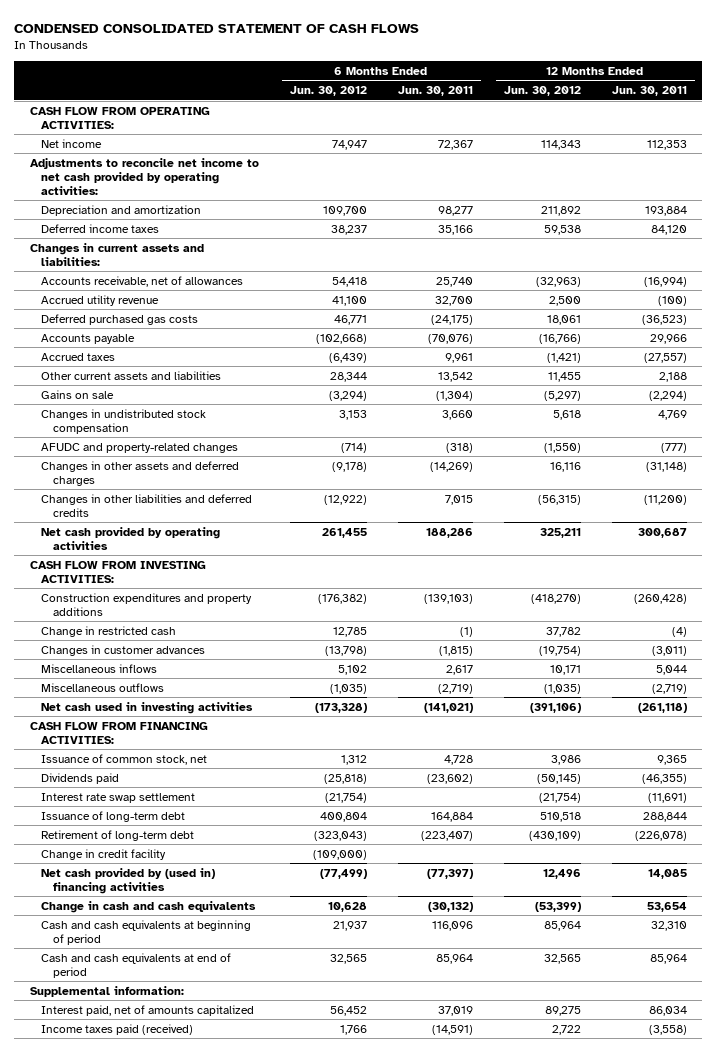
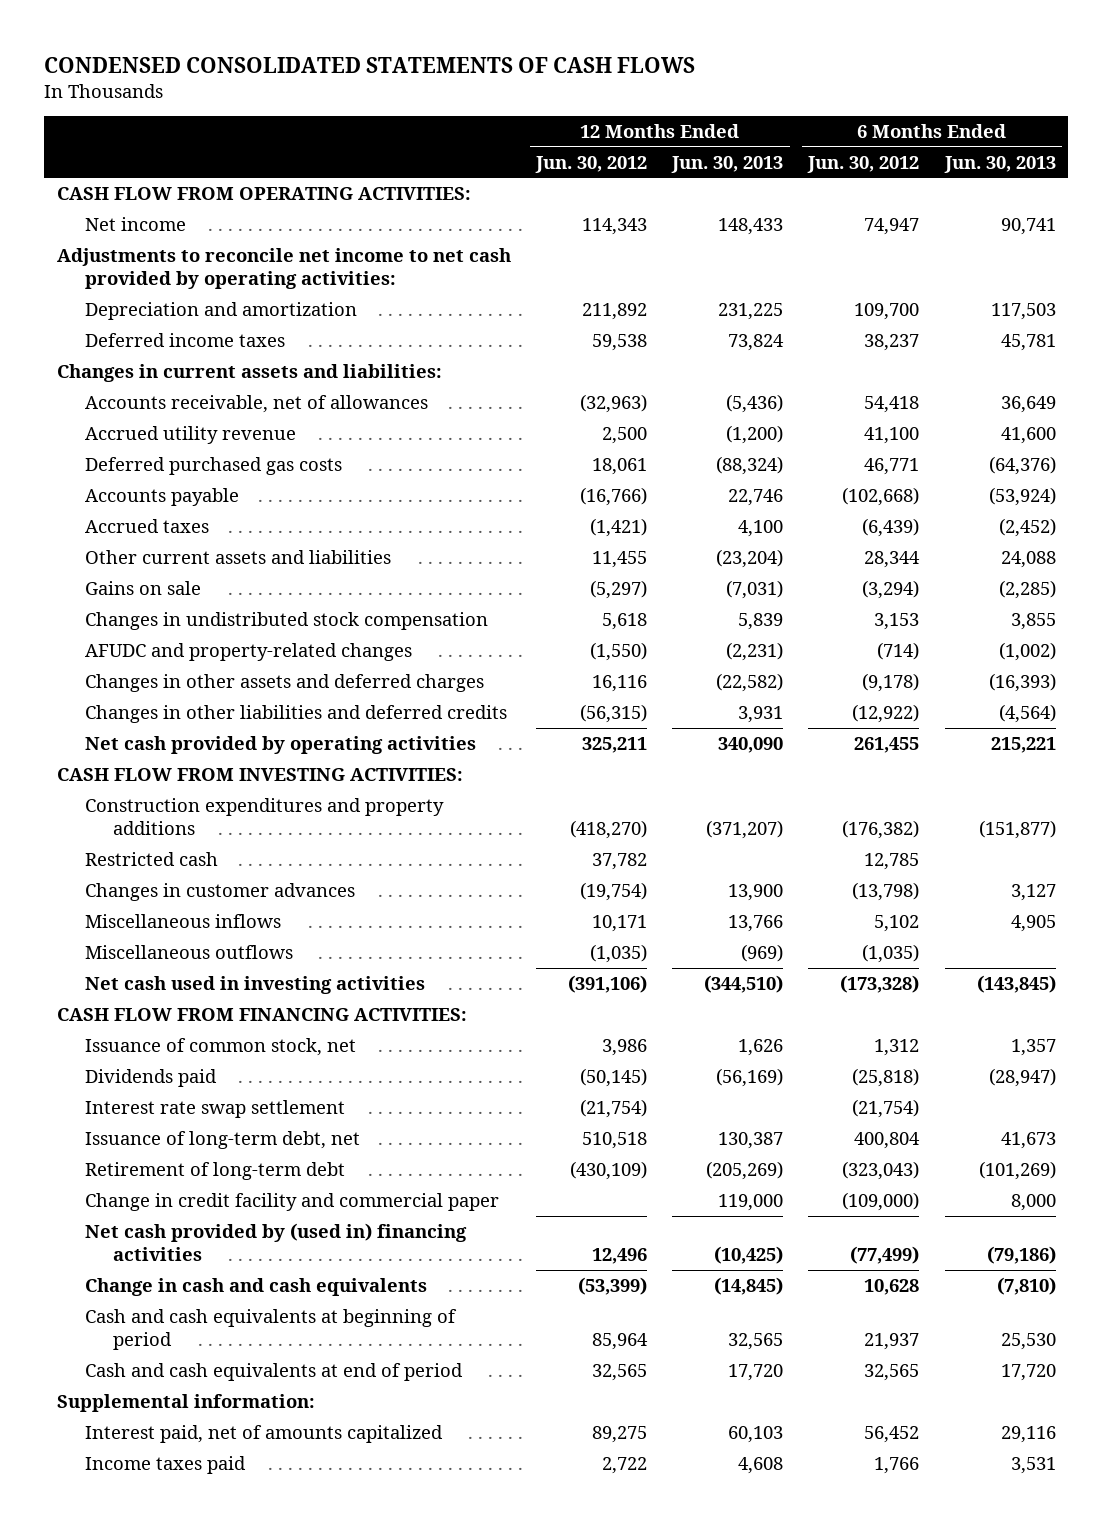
[13,23,419,33] CONDENSED CONSOLIDATED STATEMENT OF CASH FLOWS -> [44,56,696,73] CONDENSED CONSOLIDATED STATEMENTS OF CASH FLOWS
[397,86,473,97] Jun. 30, 2011 -> none
[611,86,687,97] Jun. 30, 2011 -> none
none -> [671,155,784,173] Jun. 30, 2013
none -> [943,155,1056,173] Jun. 30, 2013
[41,625,177,637] Change in restricted cash -> [84,851,218,866] Restricted cash
[41,810,186,822] Issuance of long-term debt -> [84,1130,360,1149] Issuance of long-term debt, net
[41,848,167,860] Change in credit facility -> [84,1192,499,1211] Change in credit facility and commercial paper
[41,1023,194,1035] Income taxes paid (received) -> [84,1455,246,1474] Income taxes paid

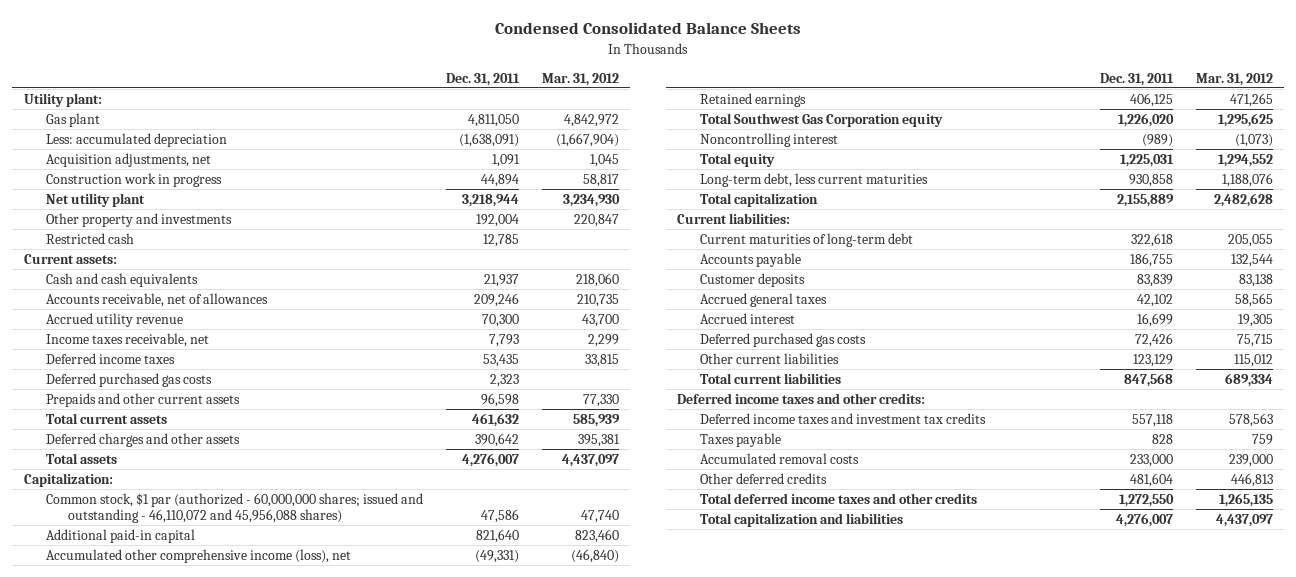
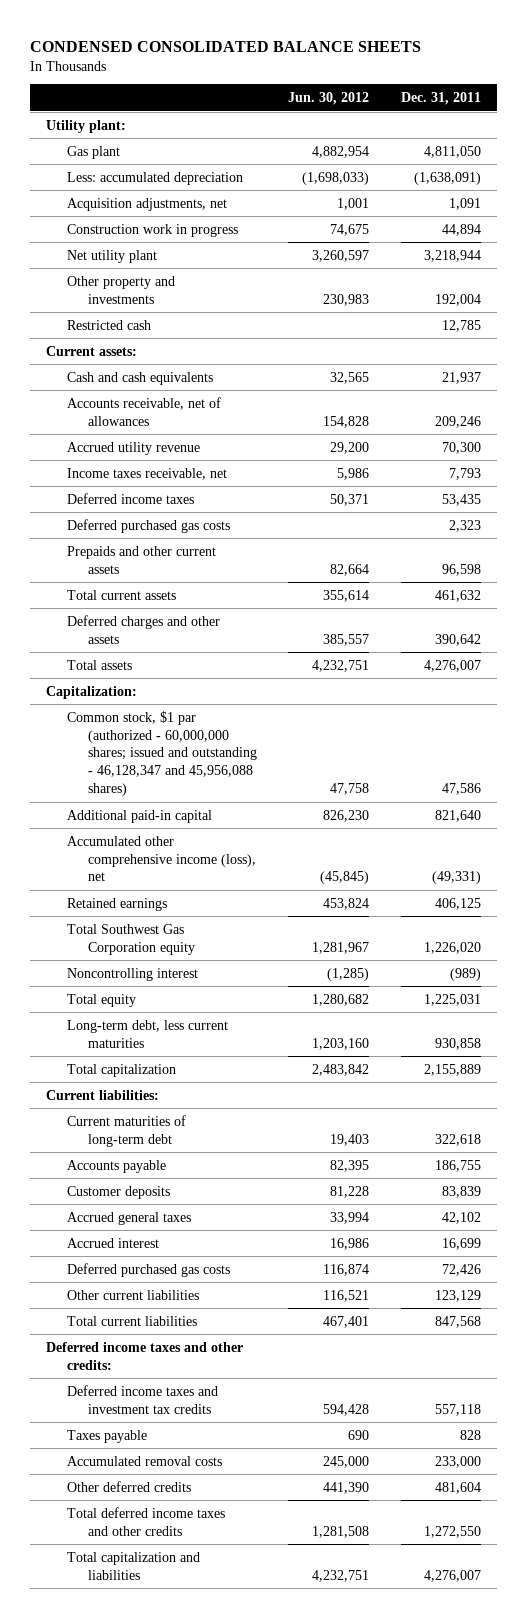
[495,22,802,35] Condensed Consolidated Balance Sheets -> [30,40,422,52] CONDENSED CONSOLIDATED BALANCE SHEETS
[541,72,619,86] Mar. 31, 2012 -> none
none -> [288,92,370,106] Jun. 30, 2012
[45,492,423,524] Common stock, $1 par (authorized - 60,000,000 shares; issued and outstanding - 46,110,072 and 45,956,088 shares) -> [66,710,257,797] Common stock, $1 par (authorized - 60,000,000 shares; issued and outstanding - 46,128,347 and 45,956,088 shares)

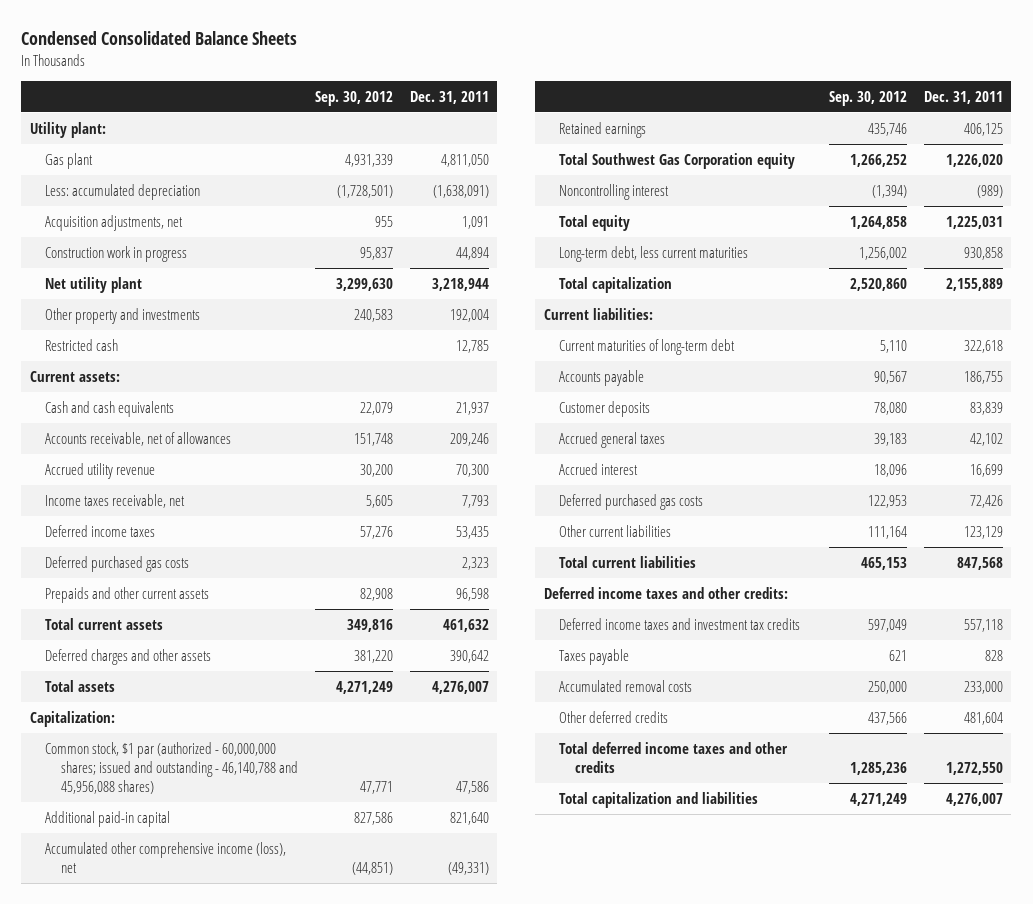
[30,40,422,52] CONDENSED CONSOLIDATED BALANCE SHEETS -> [21,31,298,46] Condensed Consolidated Balance Sheets
[288,92,370,106] Jun. 30, 2012 -> none
none -> [314,90,393,106] Sep. 30, 2012
[66,710,257,797] Common stock, $1 par (authorized - 60,000,000 shares; issued and outstanding - 46,128,347 and 45,956,088 shares) -> [45,741,299,795] Common stock, $1 par (authorized - 60,000,000 shares; issued and outstanding - 46,140,788 and 45,956,088 shares)

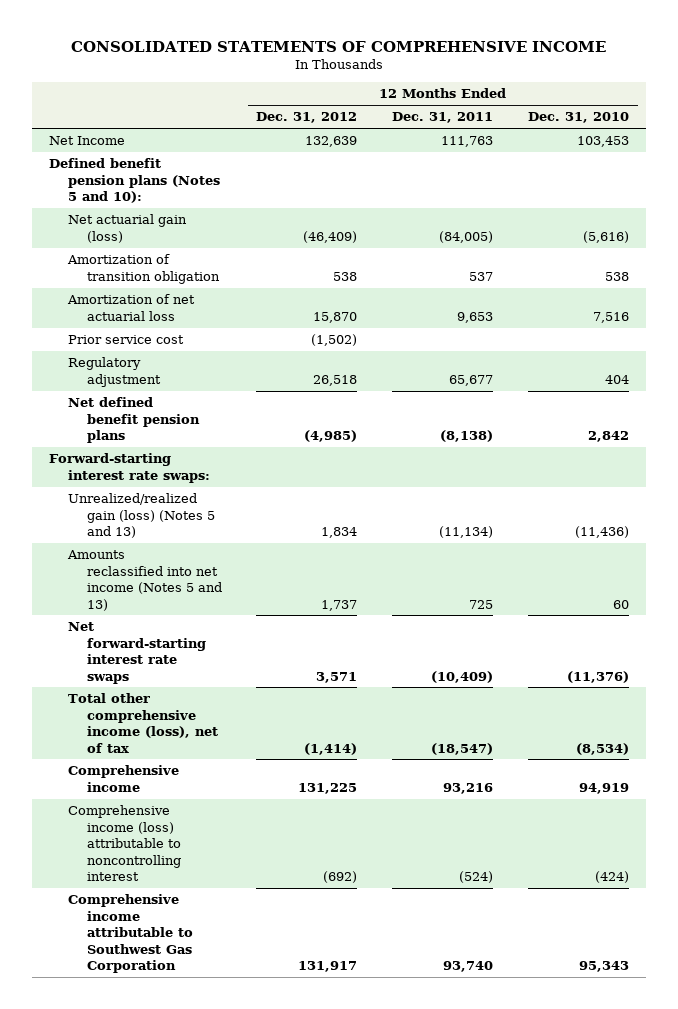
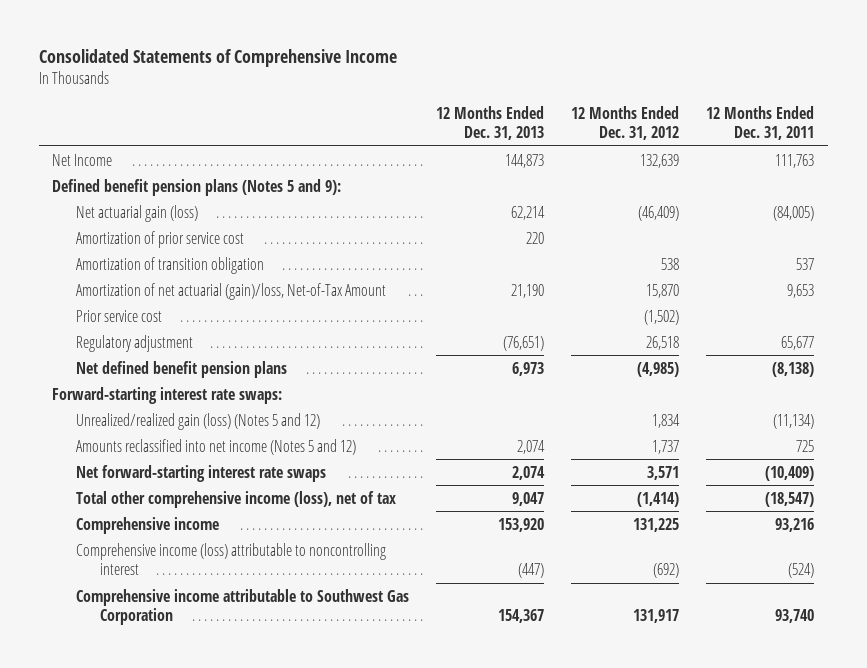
[71,40,607,52] CONSOLIDATED STATEMENTS OF COMPREHENSIVE INCOME -> [38,49,397,68] Consolidated Statements of Comprehensive Income
[527,112,629,124] Dec. 31, 2010 -> none
none -> [436,105,545,141] 12 Months Ended Dec. 31, 2013
[49,158,220,204] Defined benefit pension plans (Notes 5 and 10): -> [52,178,342,196] Defined benefit pension plans (Notes 5 and 9):
none -> [76,230,245,248] Amortization of prior service cost
[66,294,195,321] Amortization of net actuarial loss -> [76,282,387,300] Amortization of net actuarial (gain)/loss, Net-of-Tax Amount
[67,493,215,539] Unrealized/realized gain (loss) (Notes 5 and 13) -> [76,412,321,430] Unrealized/realized gain (loss) (Notes 5 and 12)
[66,550,222,611] Amounts reclassified into net income (Notes 5 and 13) -> [76,438,357,455] Amounts reclassified into net income (Notes 5 and 12)

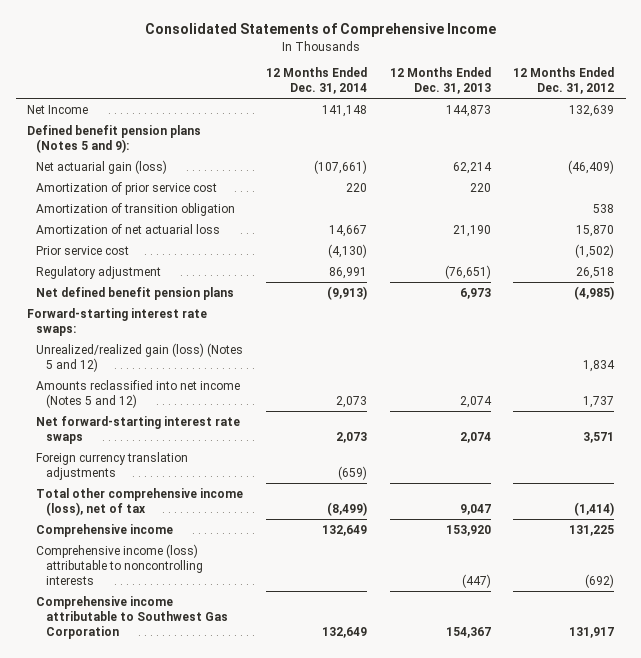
[706,105,815,141] 12 Months Ended Dec. 31, 2011 -> none
none -> [266,67,368,95] 12 Months Ended Dec. 31, 2014
[76,282,387,300] Amortization of net actuarial (gain)/loss, Net-of-Tax Amount -> [36,223,221,234] Amortization of net actuarial loss
none -> [36,451,189,480] Foreign currency translation adjustments
[76,542,387,576] Comprehensive income (loss) attributable to noncontrolling interest -> [36,543,203,585] Comprehensive income (loss) attributable to noncontrolling interests

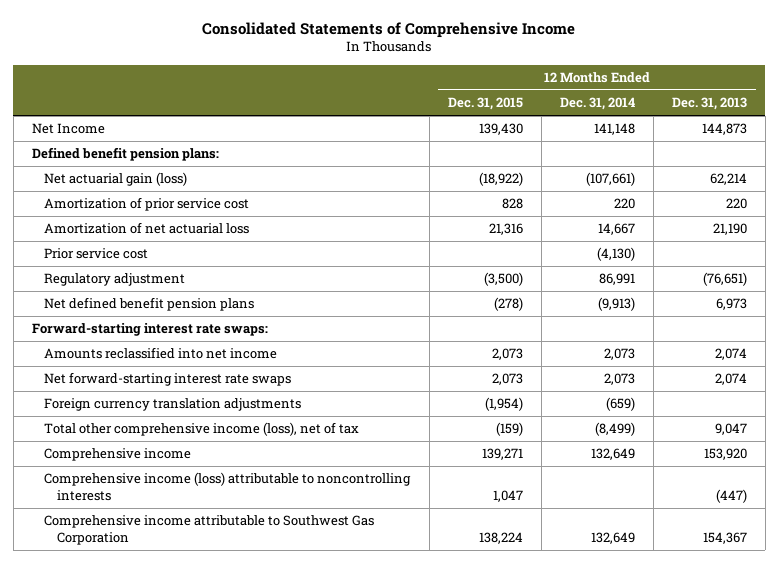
[513,67,615,95] 12 Months Ended Dec. 31, 2012 -> none
none -> [447,97,523,111] Dec. 31, 2015
[27,124,202,153] Defined benefit pension plans (Notes 5 and 9): -> [31,147,219,162] Defined benefit pension plans:
[36,202,236,216] Amortization of transition obligation -> none
[36,342,244,372] Unrealized/realized gain (loss) (Notes 5 and 12) -> none
[36,379,241,408] Amounts reclassified into net income (Notes 5 and 12) -> [44,347,278,360] Amounts reclassified into net income

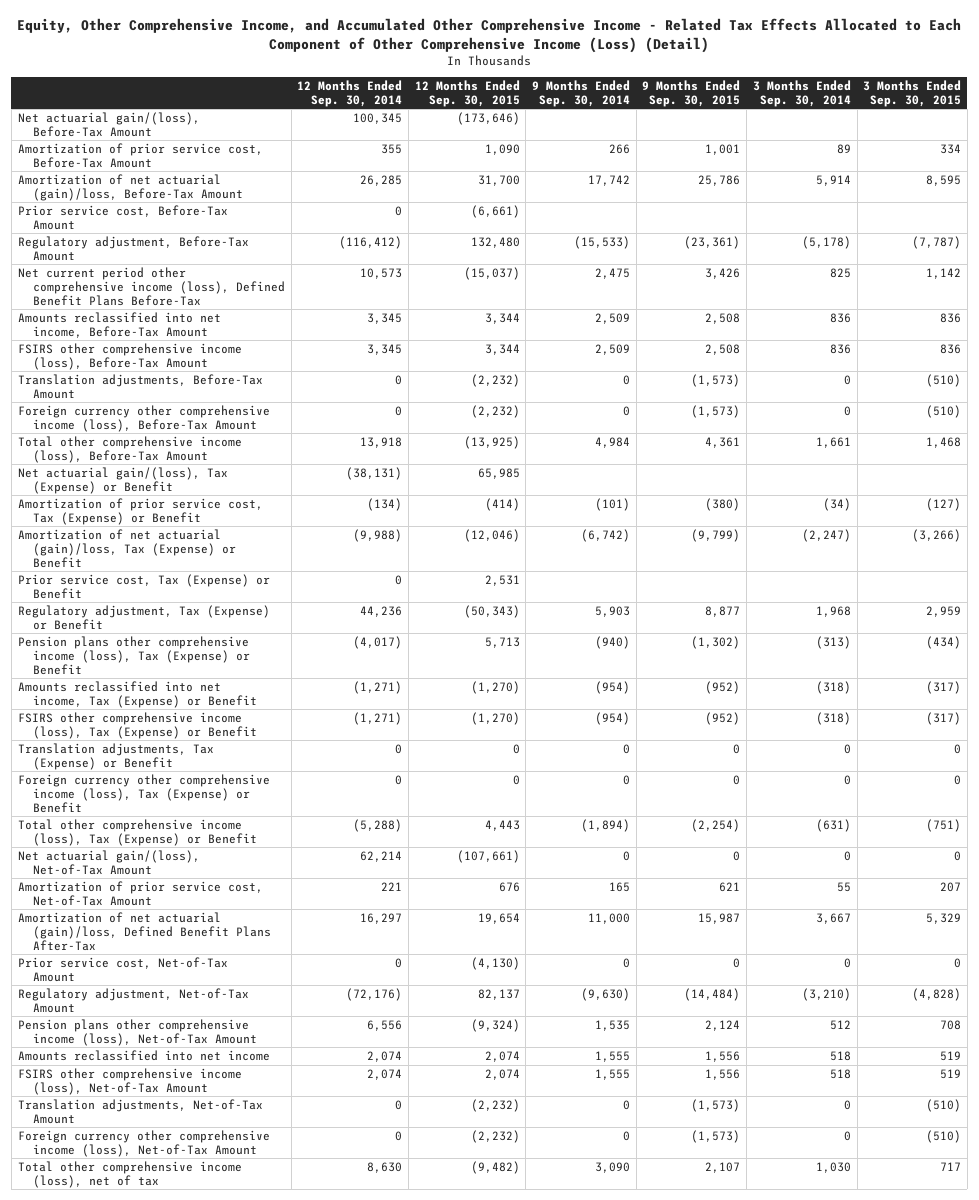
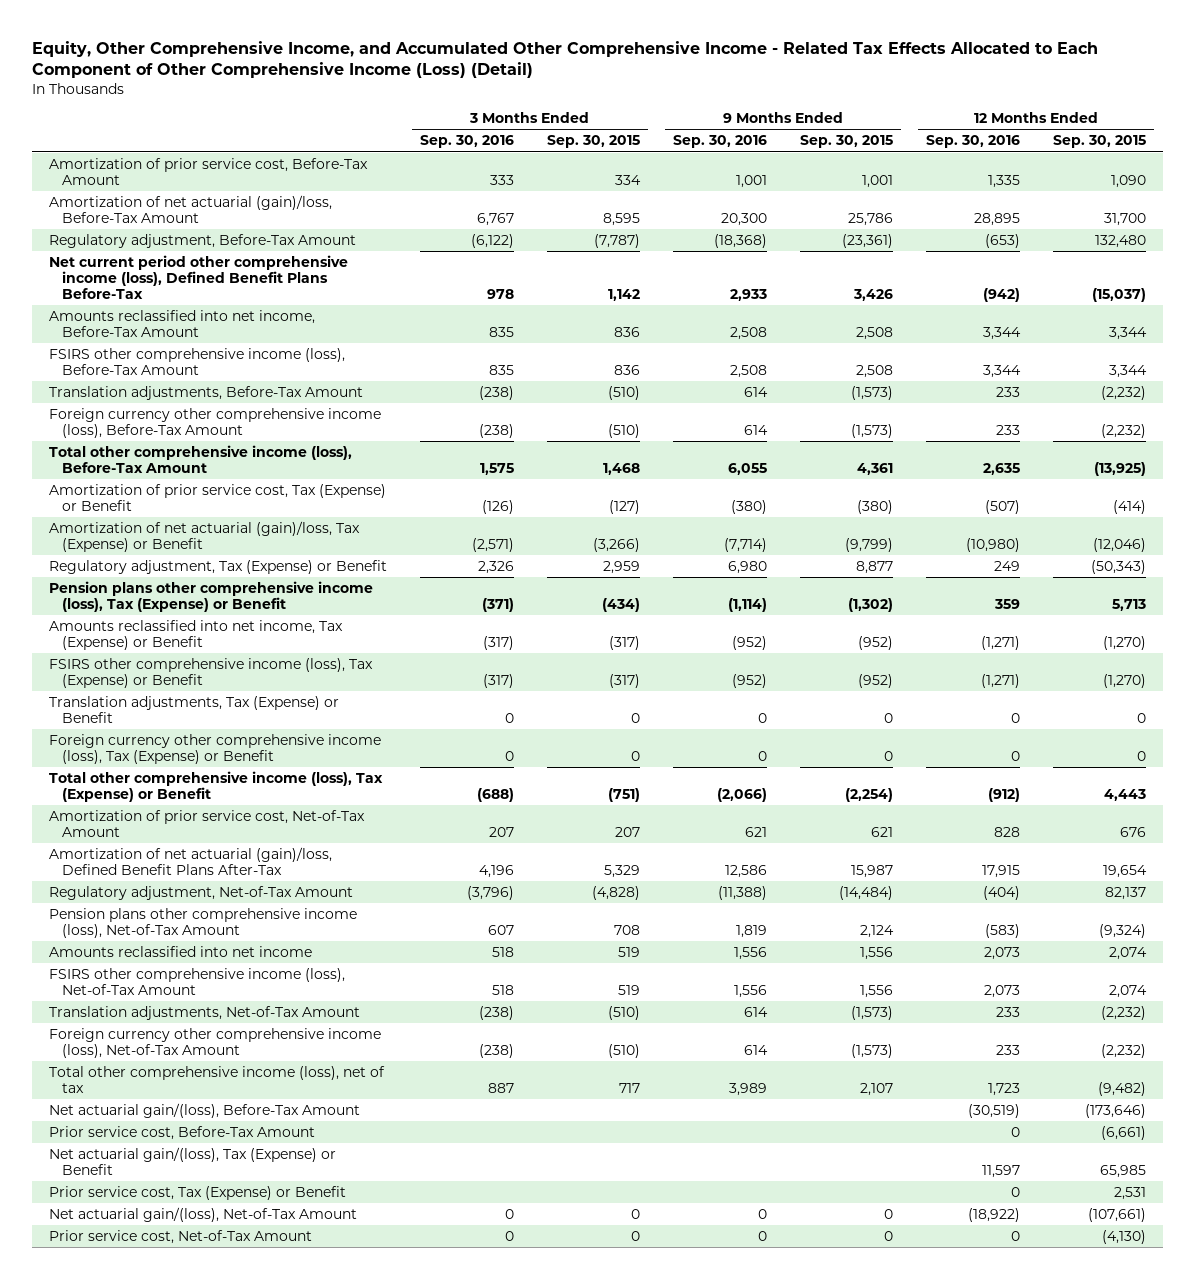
[297,79,403,107] 12 Months Ended Sep. 30, 2014 -> none
[532,79,631,107] 9 Months Ended Sep. 30, 2014 -> none
[752,79,851,107] 3 Months Ended Sep. 30, 2014 -> none
none -> [419,135,514,149] Sep. 30, 2016
none -> [672,135,767,149] Sep. 30, 2016
none -> [926,135,1021,149] Sep. 30, 2016
[17,111,200,137] Net actuarial gain/(loss), Before-Tax Amount -> [48,1102,360,1118] Net actuarial gain/(loss), Before-Tax Amount
[17,204,228,230] Prior service cost, Before-Tax Amount -> [48,1125,315,1140] Prior service cost, Before-Tax Amount
[17,466,228,494] Net actuarial gain/(loss), Tax (Expense) or Benefit -> [48,1146,336,1175] Net actuarial gain/(loss), Tax (Expense) or Benefit
[17,573,270,599] Prior service cost, Tax (Expense) or Benefit -> [48,1185,346,1200] Prior service cost, Tax (Expense) or Benefit
[17,849,200,875] Net actuarial gain/(loss), Net-of-Tax Amount -> [48,1206,357,1222] Net actuarial gain/(loss), Net-of-Tax Amount
[17,956,228,982] Prior service cost, Net-of-Tax Amount -> [48,1229,312,1244] Prior service cost, Net-of-Tax Amount

